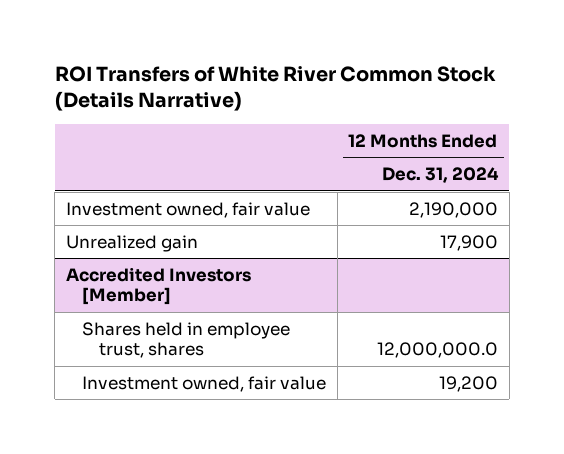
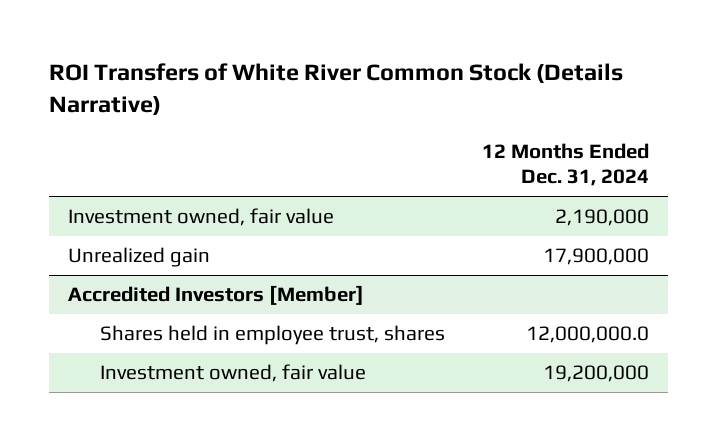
[439,234,498,251] 17,900 -> [543,248,650,266] 17,900,000
[438,375,498,392] 19,200 -> [543,365,650,383] 19,200,000

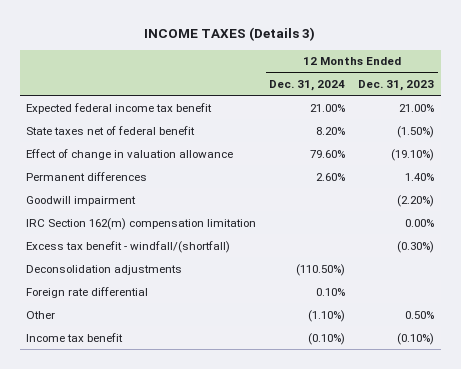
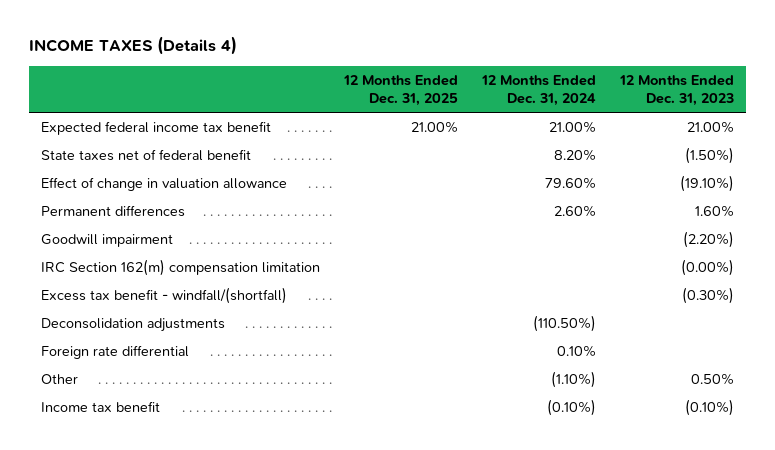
[144,27,316,42] INCOME TAXES (Details 3) -> [28,36,237,56] INCOME TAXES (Details 4)
none -> [342,74,458,106] 12 Months Ended Dec. 31, 2025
[405,172,435,181] 1.40% -> [694,205,734,218] 1.60%
[405,218,435,227] 0.00% -> [680,259,734,277] (0.00%)

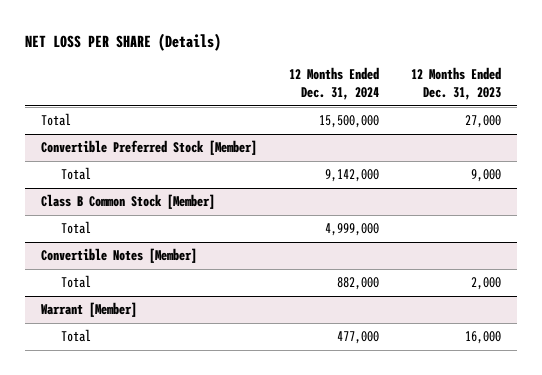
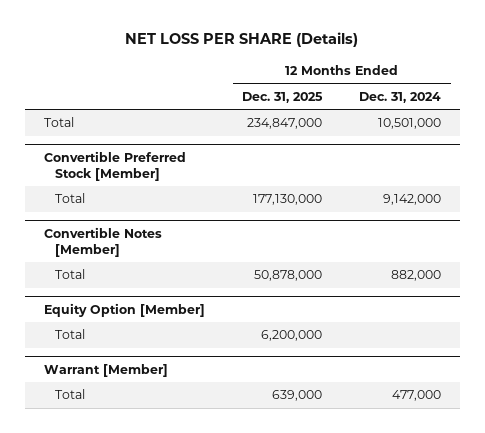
[410,67,501,100] 12 Months Ended Dec. 31, 2023 -> none
none -> [241,91,323,103] Dec. 31, 2025
[318,115,379,129] 15,500,000 -> [378,118,442,130] 10,501,000
[41,194,216,210] Class B Common Stock [Member] -> none
[60,221,91,235] Total -> none
none -> [43,302,205,317] Equity Option [Member]
none -> [54,329,85,340] Total

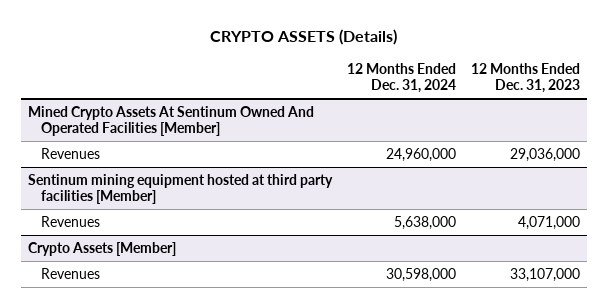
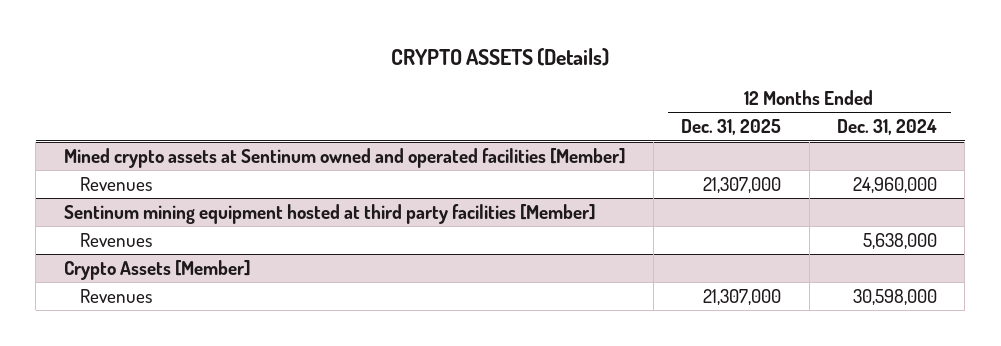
[470,62,580,93] 12 Months Ended Dec. 31, 2023 -> none
none -> [681,119,782,136] Dec. 31, 2025
[28,106,315,137] Mined Crypto Assets At Sentinum Owned And Operated Facilities [Member] -> [63,148,626,169] Mined crypto assets at Sentinum owned and operated facilities [Member]

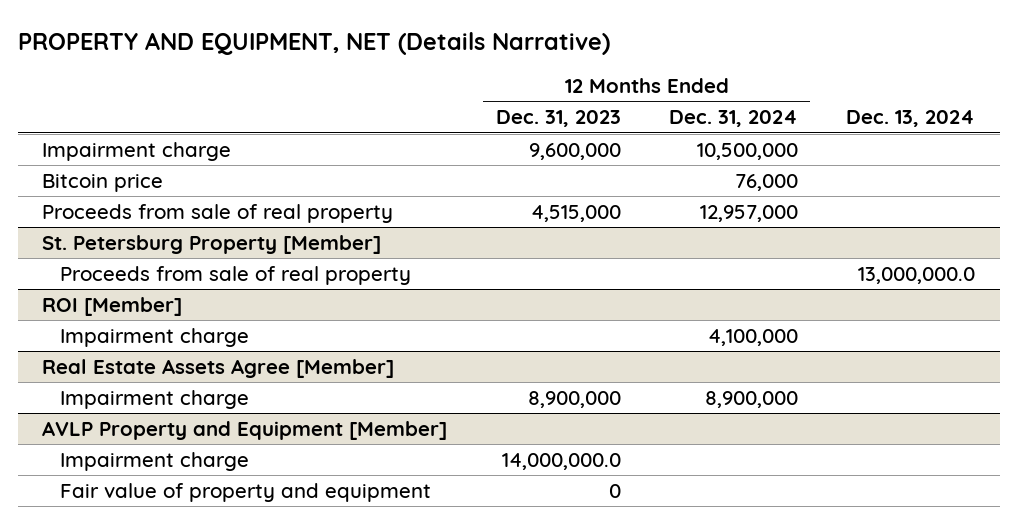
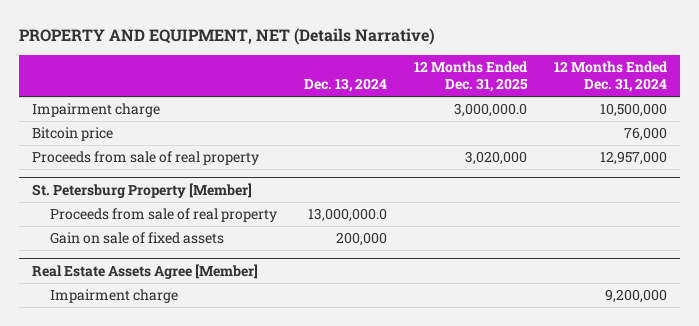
[495,110,621,128] Dec. 31, 2023 -> none
none -> [413,61,528,93] 12 Months Ended Dec. 31, 2025
[42,296,183,316] ROI [Member] -> none
[59,327,249,347] Impairment charge -> none
none -> [50,232,225,245] Gain on sale of fixed assets
[42,420,448,440] AVLP Property and Equipment [Member] -> none
[59,451,249,471] Impairment charge -> none
[59,482,431,502] Fair value of property and equipment -> none
[705,390,799,408] 8,900,000 -> [604,289,667,304] 9,200,000

